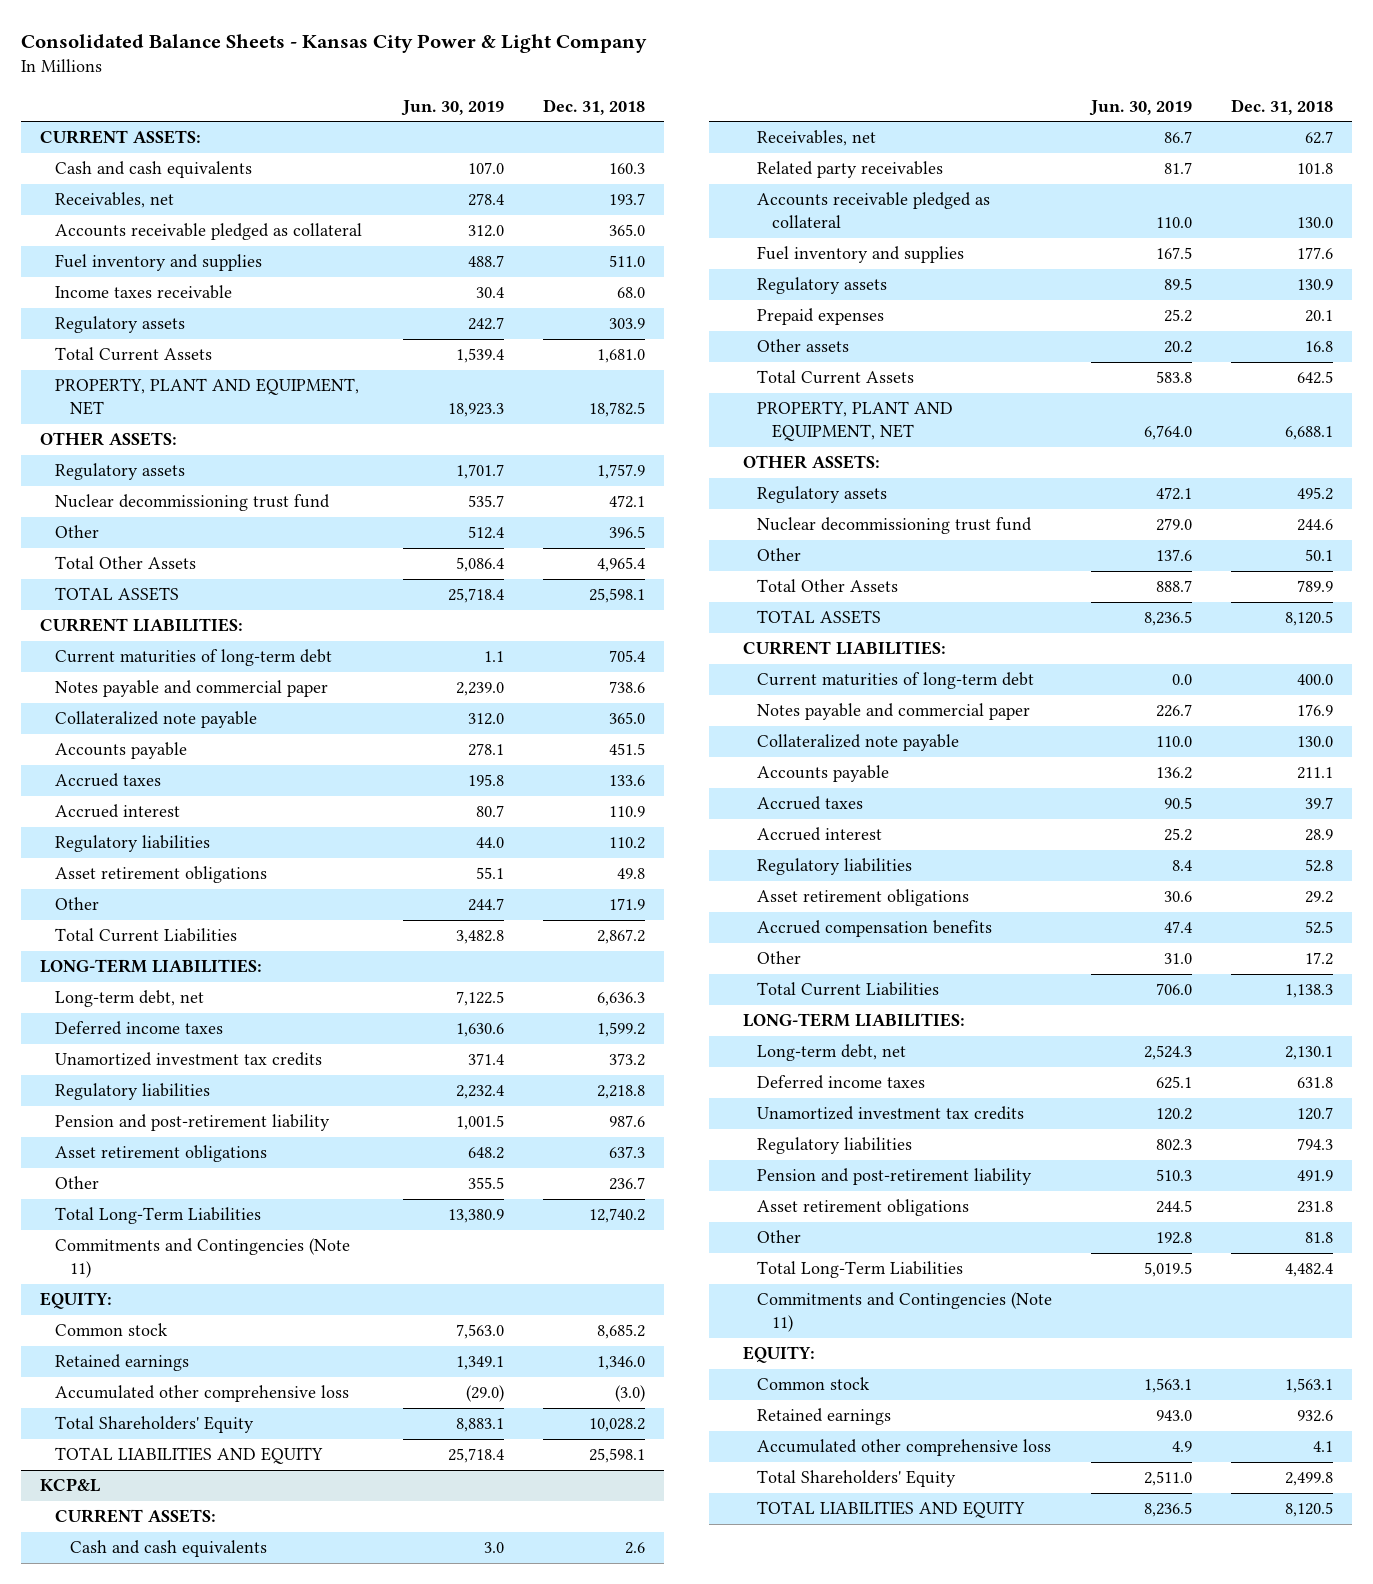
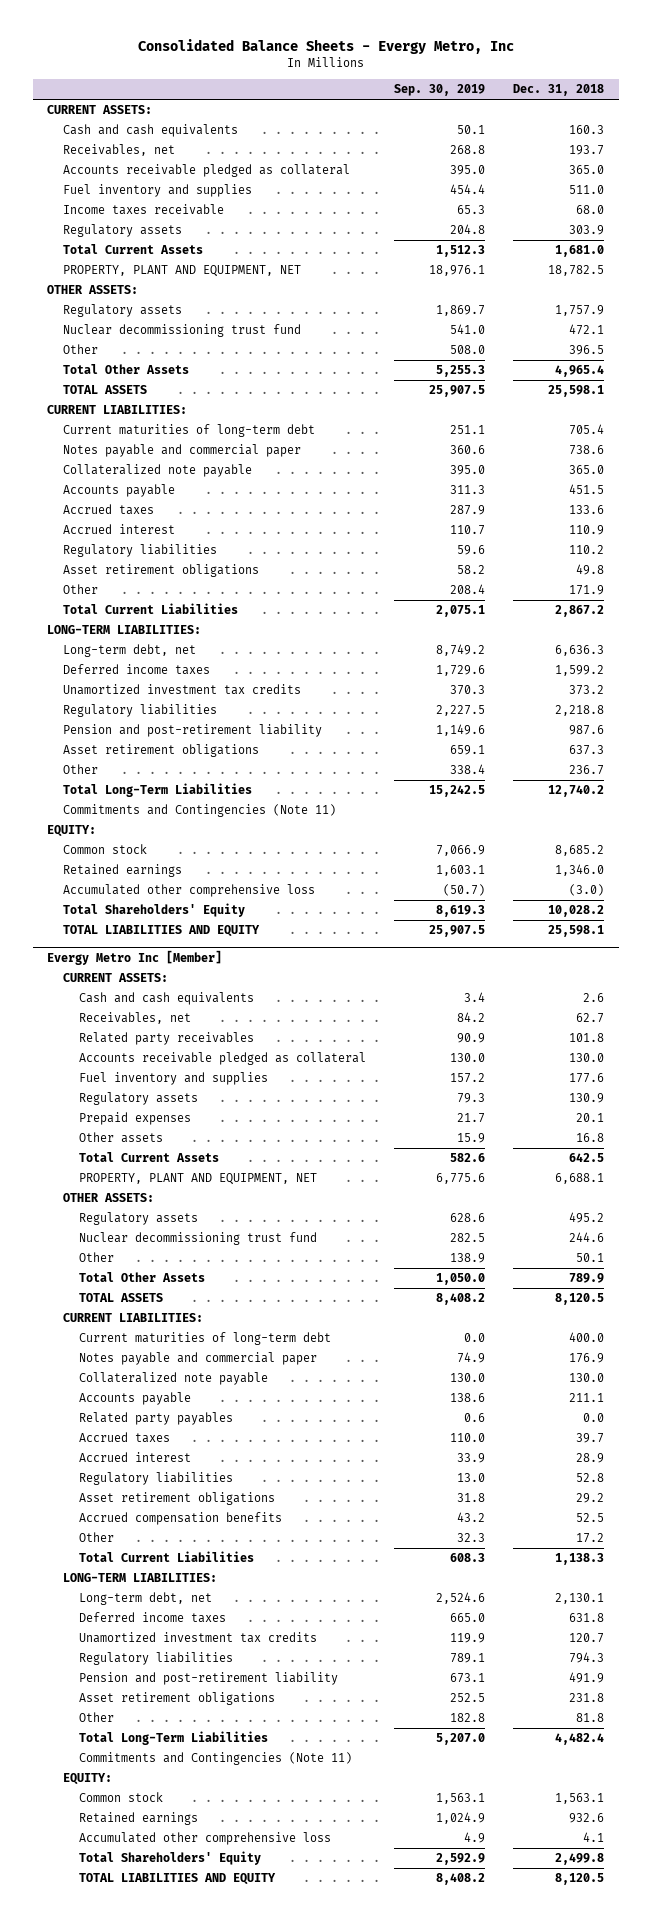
[20,34,647,54] Consolidated Balance Sheets - Kansas City Power & Light Company -> [137,39,514,55] Consolidated Balance Sheets - Evergy Metro, Inc
[401,99,505,116] Jun. 30, 2019 -> none
none -> [394,83,486,96] Sep. 30, 2019
[39,1478,100,1493] KCP&L -> none
none -> [47,949,223,965] Evergy Metro Inc [Member]
none -> [78,1412,233,1426] Related party payables

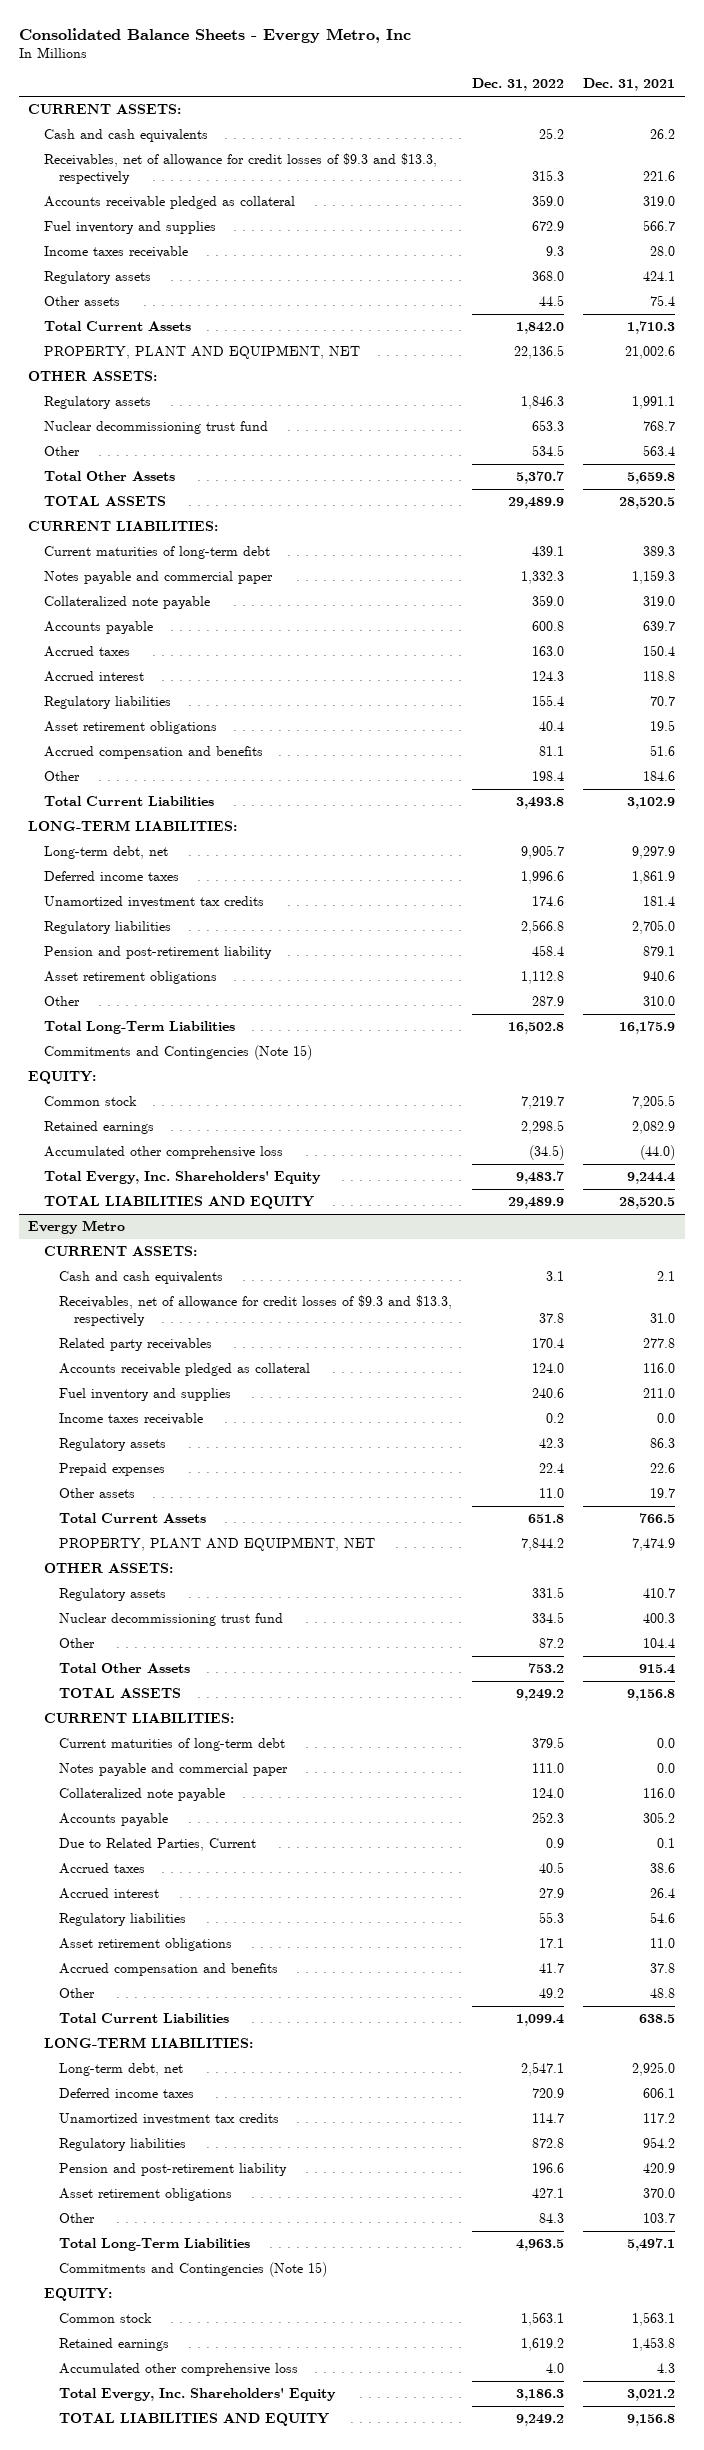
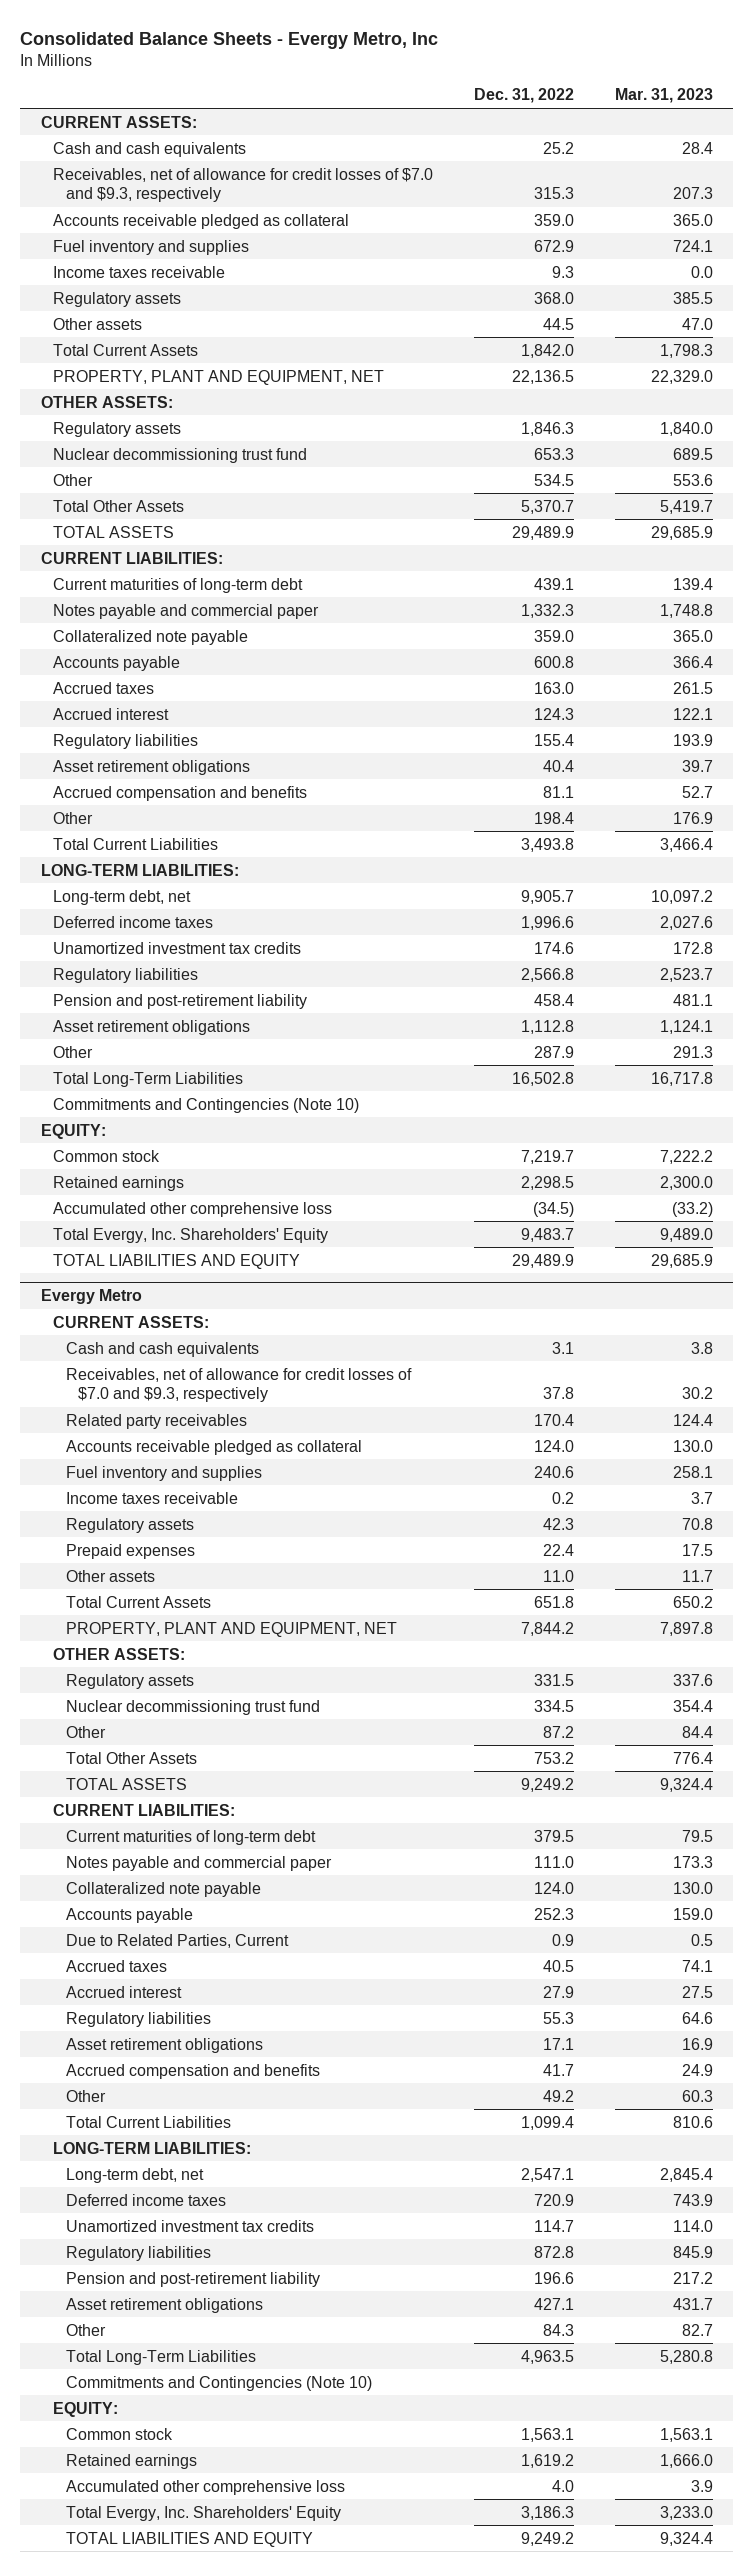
[583,78,676,92] Dec. 31, 2021 -> none
none -> [614,88,713,104] Mar. 31, 2023
[43,153,437,185] Receivables, net of allowance for credit losses of $9.3 and $13.3, respectively -> [53,167,434,203] Receivables, net of allowance for credit losses of $7.0 and $9.3, respectively
[43,1045,312,1061] Commitments and Contingencies (Note 15) -> [53,1097,360,1113] Commitments and Contingencies (Note 10)
[59,1295,453,1327] Receivables, net of allowance for credit losses of $9.3 and $13.3, respectively -> [65,1367,412,1403] Receivables, net of allowance for credit losses of $7.0 and $9.3, respectively
[59,2262,328,2278] Commitments and Contingencies (Note 15) -> [65,2375,372,2391] Commitments and Contingencies (Note 10)

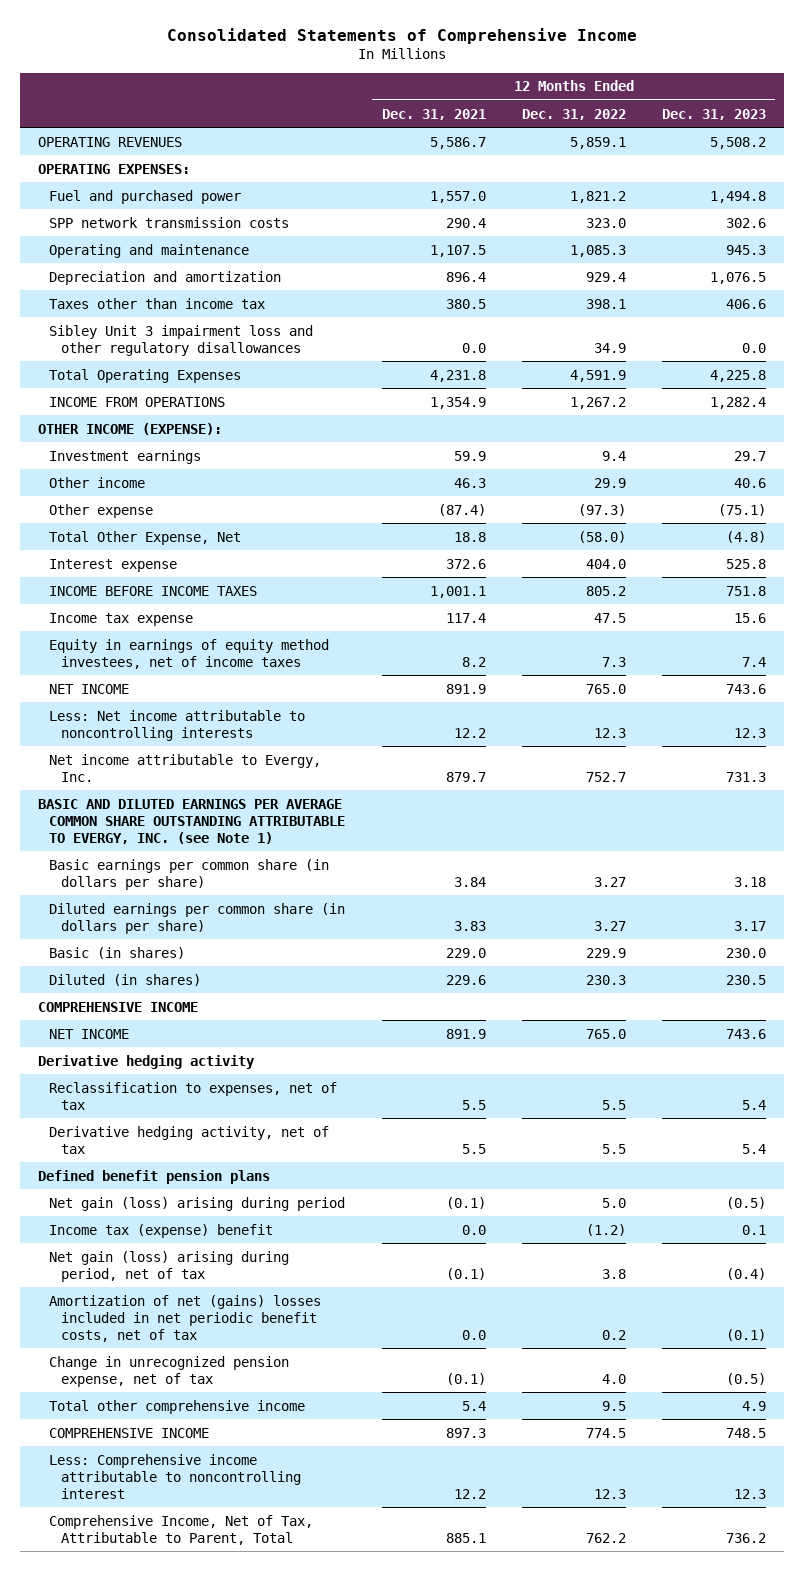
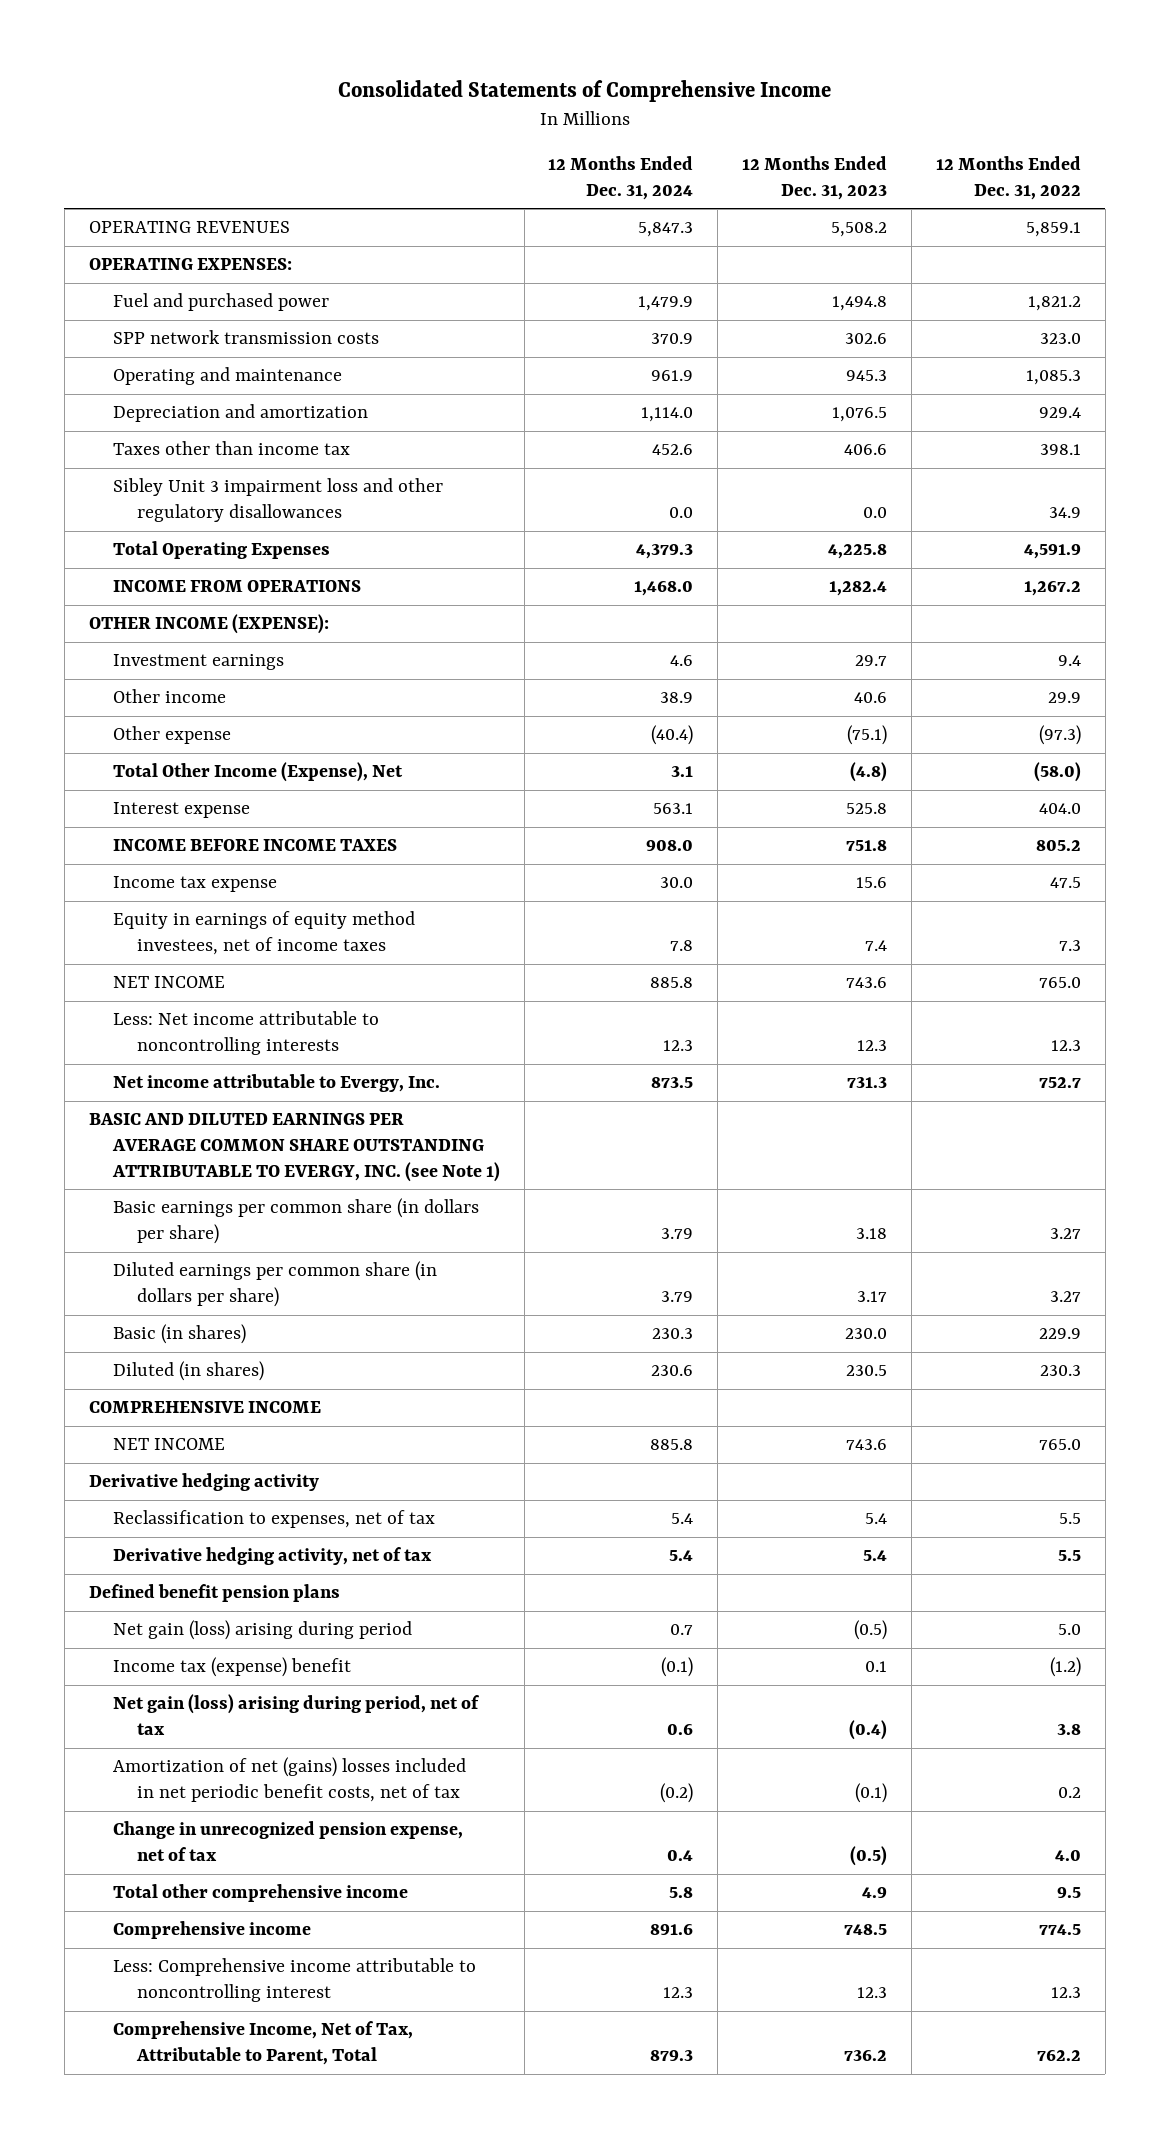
[381,108,486,120] Dec. 31, 2021 -> none
none -> [548,156,694,200] 12 Months Ended Dec. 31, 2024
[49,530,242,545] Total Other Expense, Net -> [112,762,403,783] Total Other Income (Expense), Net
[49,1427,210,1438] COMPREHENSIVE INCOME -> [112,1921,311,1940] Comprehensive income

